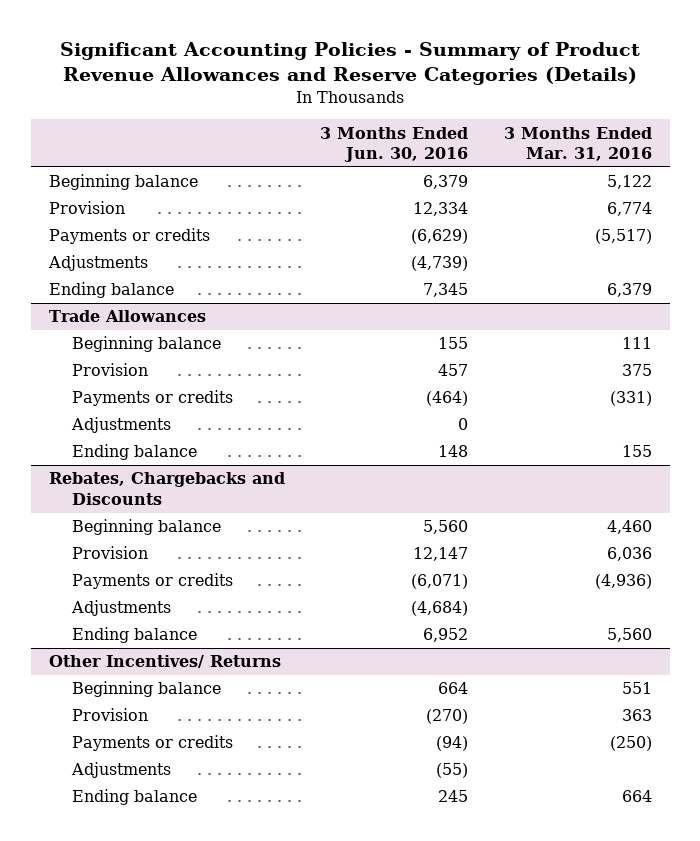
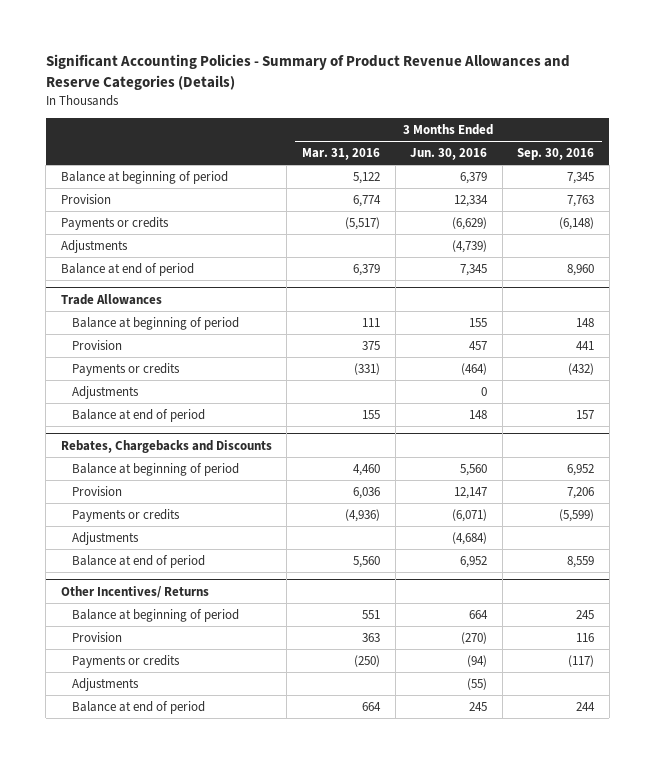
none -> [517,148,595,161] Sep. 30, 2016
[48,174,198,191] Beginning balance -> [60,170,228,184] Balance at beginning of period
[48,282,174,299] Ending balance -> [60,262,194,276] Balance at end of period
[72,336,222,353] Beginning balance -> [72,316,240,330] Balance at beginning of period
[72,444,198,461] Ending balance -> [72,408,206,422] Balance at end of period
[72,519,222,536] Beginning balance -> [72,462,240,476] Balance at beginning of period
[72,627,198,644] Ending balance -> [72,554,206,568] Balance at end of period
[72,681,222,698] Beginning balance -> [72,608,240,622] Balance at beginning of period
[72,789,198,806] Ending balance -> [72,700,206,714] Balance at end of period

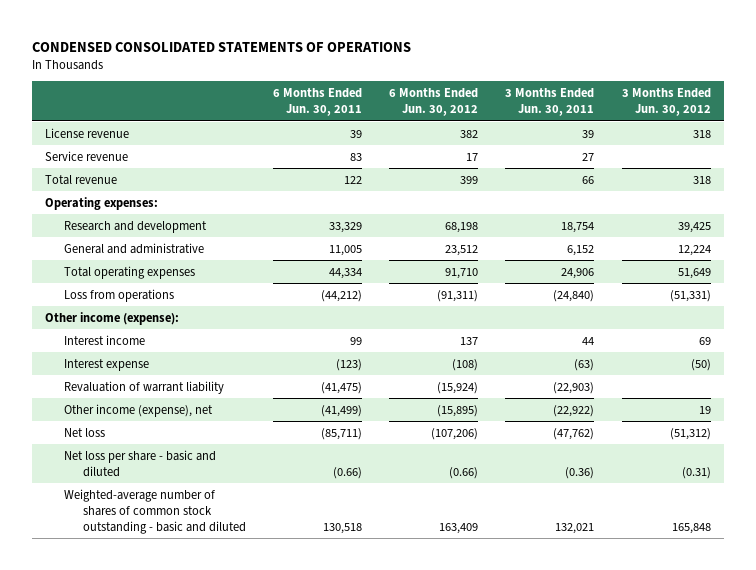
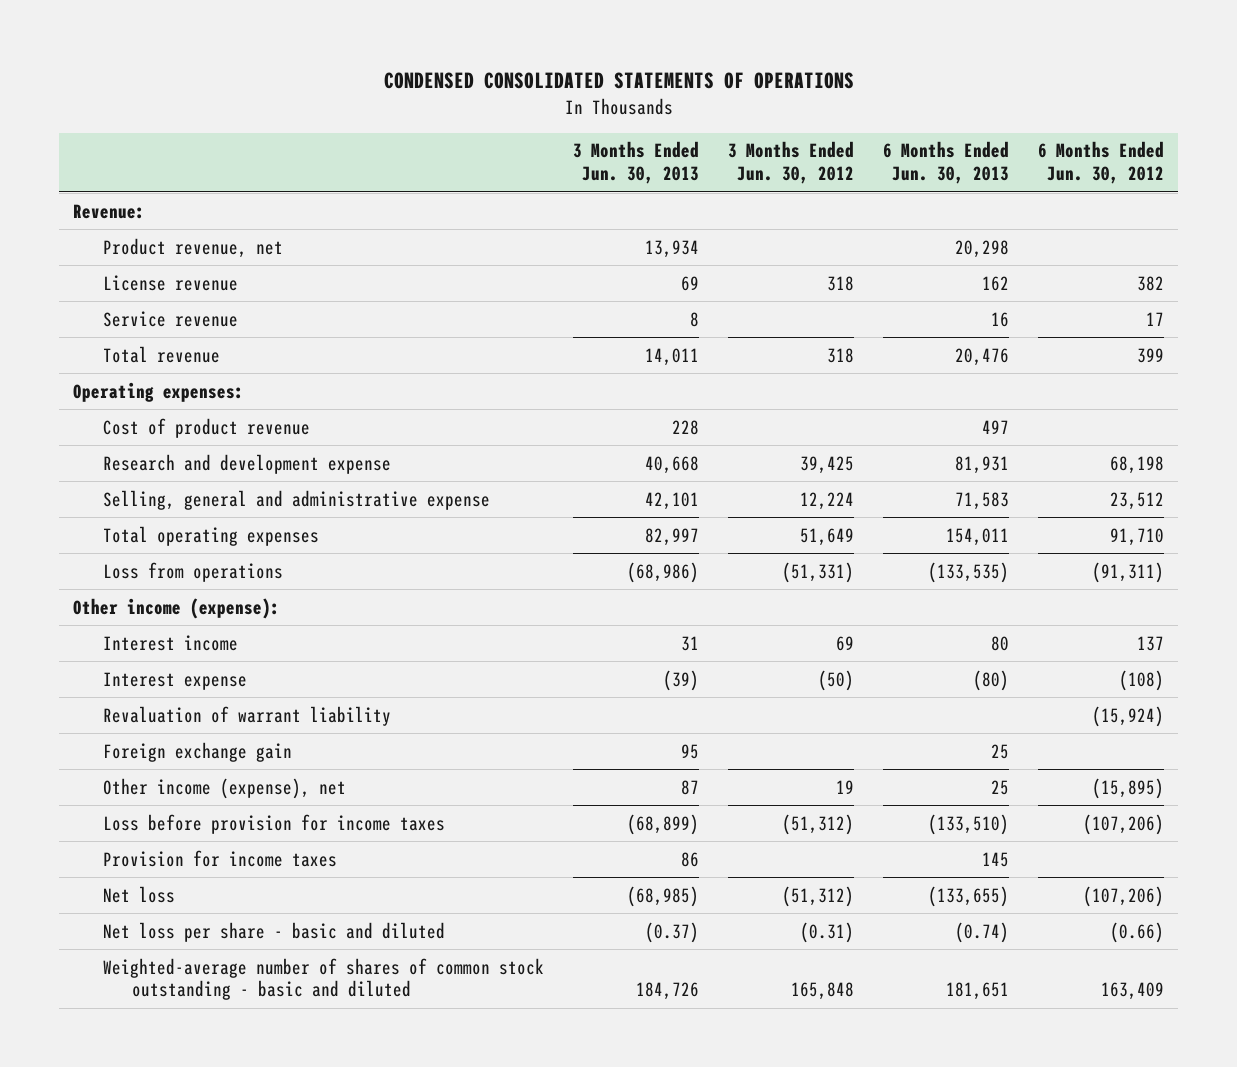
[272,88,362,117] 6 Months Ended Jun. 30, 2011 -> none
[505,88,595,117] 3 Months Ended Jun. 30, 2011 -> none
none -> [572,141,699,185] 3 Months Ended Jun. 30, 2013
none -> [882,141,1009,185] 6 Months Ended Jun. 30, 2013
none -> [73,203,146,219] Revenue:
none -> [102,237,283,258] Product revenue, net
none -> [102,417,310,438] Cost of product revenue
[64,220,208,233] Research and development -> [102,453,391,474] Research and development expense
[64,242,205,254] General and administrative -> [102,489,490,510] Selling, general and administrative expense
none -> [102,741,292,762] Foreign exchange gain
none -> [102,813,445,834] Loss before provision for income taxes
none -> [102,849,337,867] Provision for income taxes

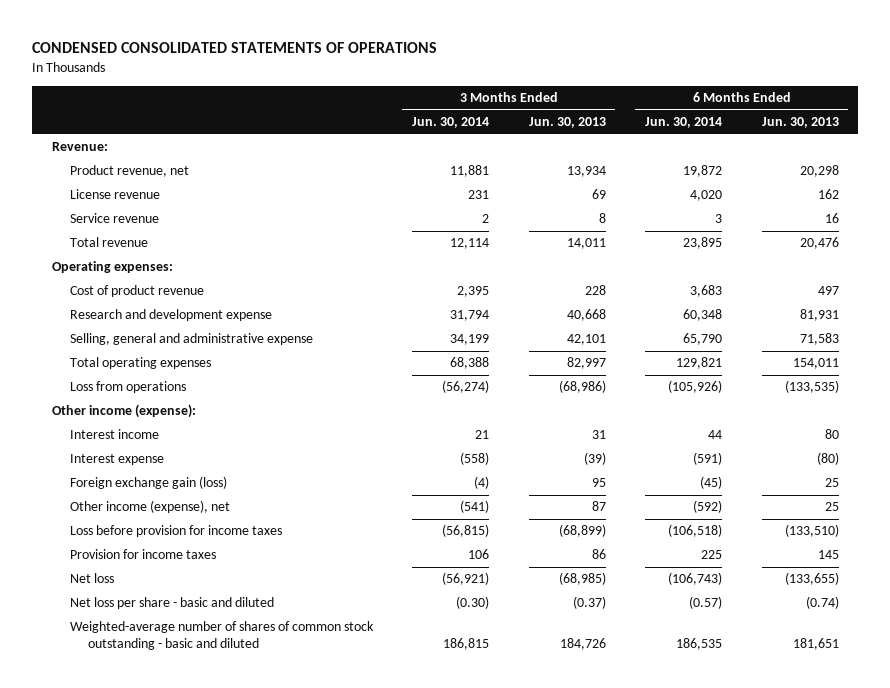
[727,141,854,185] 3 Months Ended Jun. 30, 2012 -> none
[1037,141,1164,185] 6 Months Ended Jun. 30, 2012 -> none
none -> [412,117,490,129] Jun. 30, 2014
none -> [645,117,723,129] Jun. 30, 2014
[102,705,391,726] Revaluation of warrant liability -> none
[102,741,292,762] Foreign exchange gain -> [69,476,227,490] Foreign exchange gain (loss)

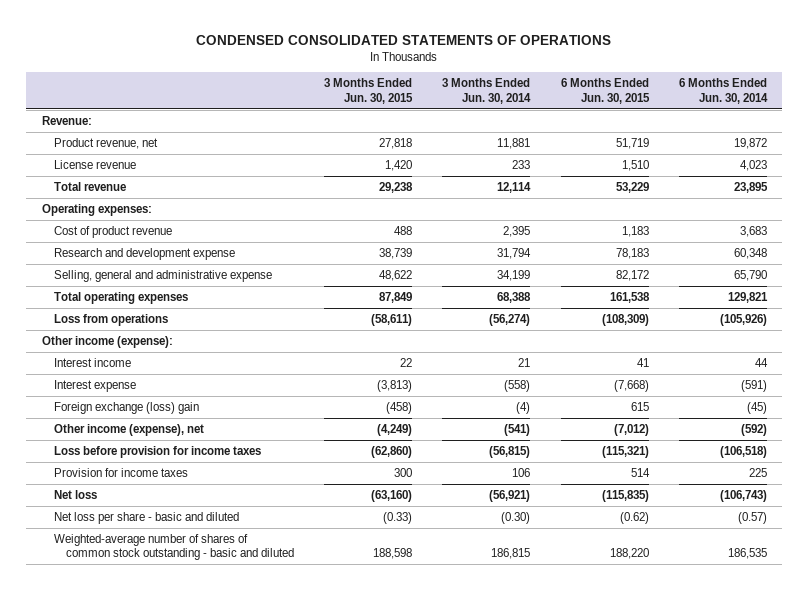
[528,117,606,129] Jun. 30, 2013 -> none
[761,117,839,129] Jun. 30, 2013 -> none
none -> [324,78,414,104] 3 Months Ended Jun. 30, 2015
none -> [560,78,650,104] 6 Months Ended Jun. 30, 2015
[69,213,159,224] Service revenue -> none
[468,190,490,200] 231 -> [512,160,531,170] 233
[690,190,723,202] 4,020 -> [739,160,767,172] 4,023
[69,476,227,490] Foreign exchange gain (loss) -> [53,402,199,415] Foreign exchange (loss) gain

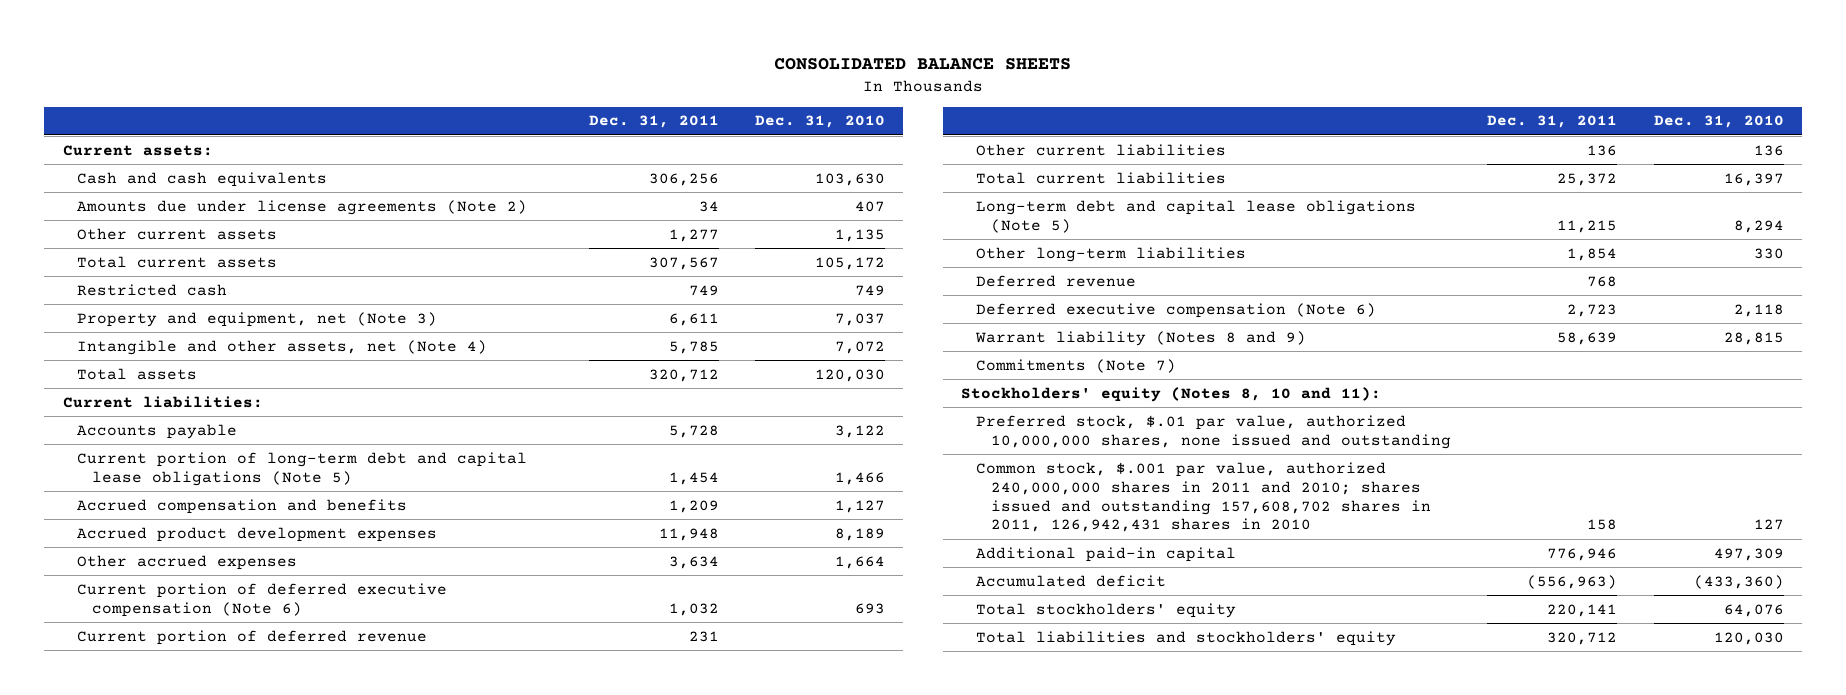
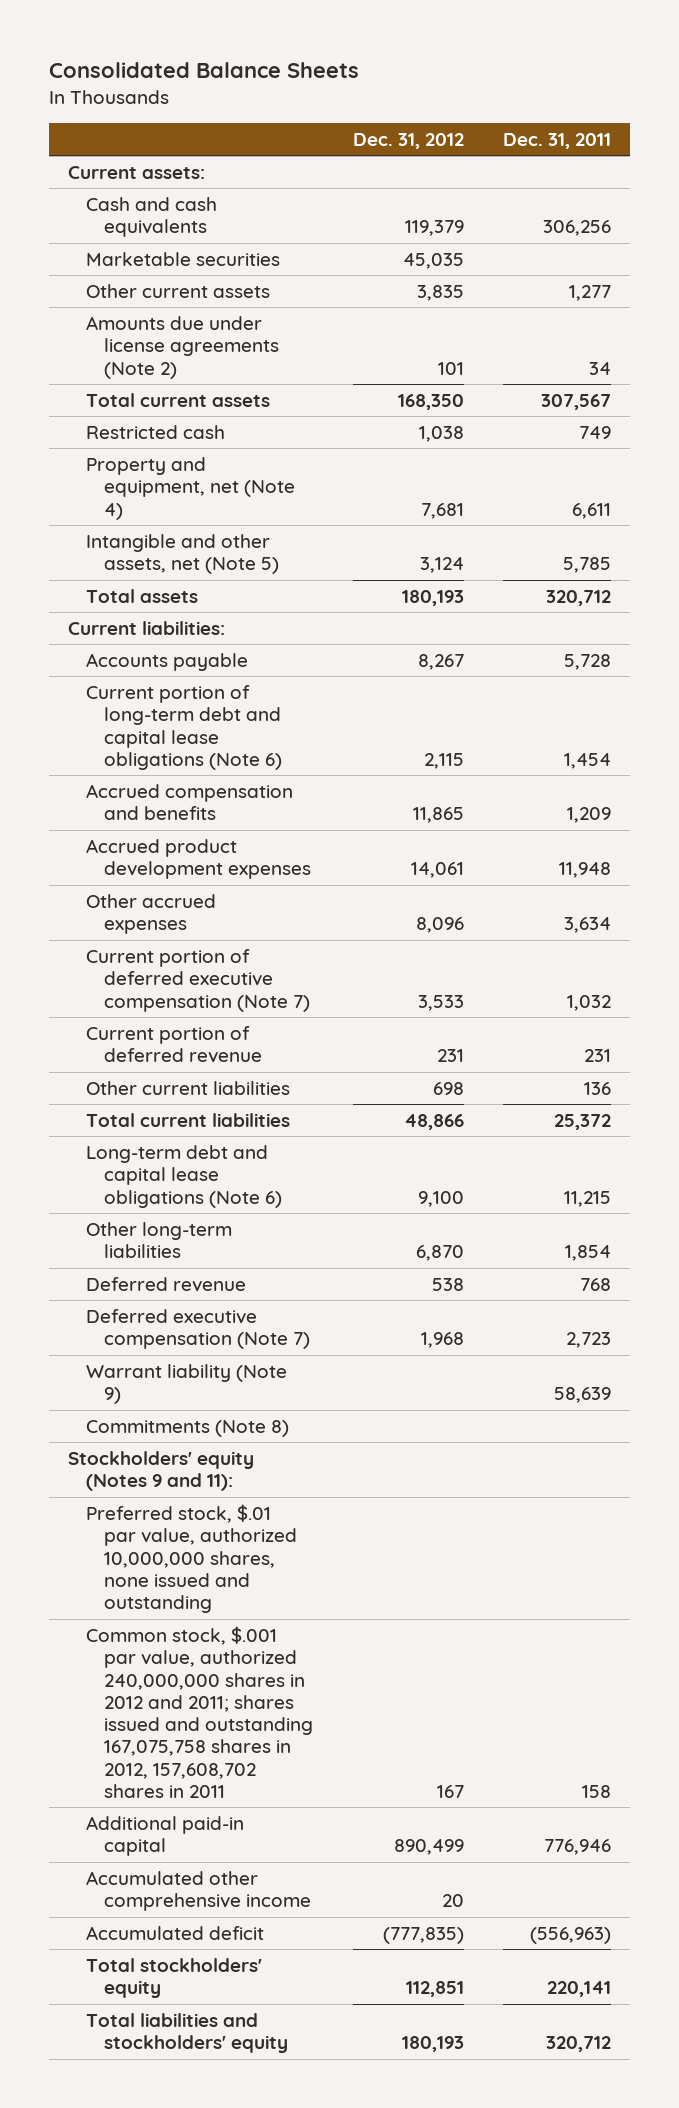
[774,58,1072,71] CONSOLIDATED BALANCE SHEETS -> [48,62,359,79] Consolidated Balance Sheets
[754,115,885,129] Dec. 31, 2010 -> none
none -> [352,132,464,149] Dec. 31, 2012
none -> [86,251,281,266] Marketable securities
[77,199,528,215] Amounts due under license agreements (Note 2) -> [86,315,280,379] Amounts due under license agreements (Note 2)
[77,311,438,327] Property and equipment, net (Note 3) -> [86,456,296,520] Property and equipment, net (Note 4)
[77,339,488,355] Intangible and other assets, net (Note 4) -> [86,533,280,575] Intangible and other assets, net (Note 5)
[77,451,528,486] Current portion of long-term debt and capital lease obligations (Note 5) -> [86,684,283,770] Current portion of long-term debt and capital lease obligations (Note 6)
[77,582,448,617] Current portion of deferred executive compensation (Note 6) -> [86,948,311,1012] Current portion of deferred executive compensation (Note 7)
[976,199,1417,233] Long-term debt and capital lease obligations (Note 5) -> [86,1144,283,1208] Long-term debt and capital lease obligations (Note 6)
[976,302,1377,318] Deferred executive compensation (Note 6) -> [86,1308,311,1350] Deferred executive compensation (Note 7)
[975,330,1307,346] Warrant liability (Notes 8 and 9) -> [86,1363,288,1405] Warrant liability (Note 9)
[976,358,1177,373] Commitments (Note 7) -> [86,1419,290,1437] Commitments (Note 8)
[961,386,1382,402] Stockholders' equity (Notes 8, 10 and 11): -> [68,1450,255,1492] Stockholders' equity (Notes 9 and 11):
[976,461,1432,533] Common stock, $.001 par value, authorized 240,000,000 shares in 2011 and 2010; shares issued and outstanding 157,608,702 shares in 2011, 126,942,431 shares in 2010 -> [86,1625,314,1799] Common stock, $.001 par value, authorized 240,000,000 shares in 2012 and 2011; shares issued and outstanding 167,075,758 shares in 2012, 157,608,702 shares in 2011
none -> [86,1870,312,1912] Accumulated other comprehensive income

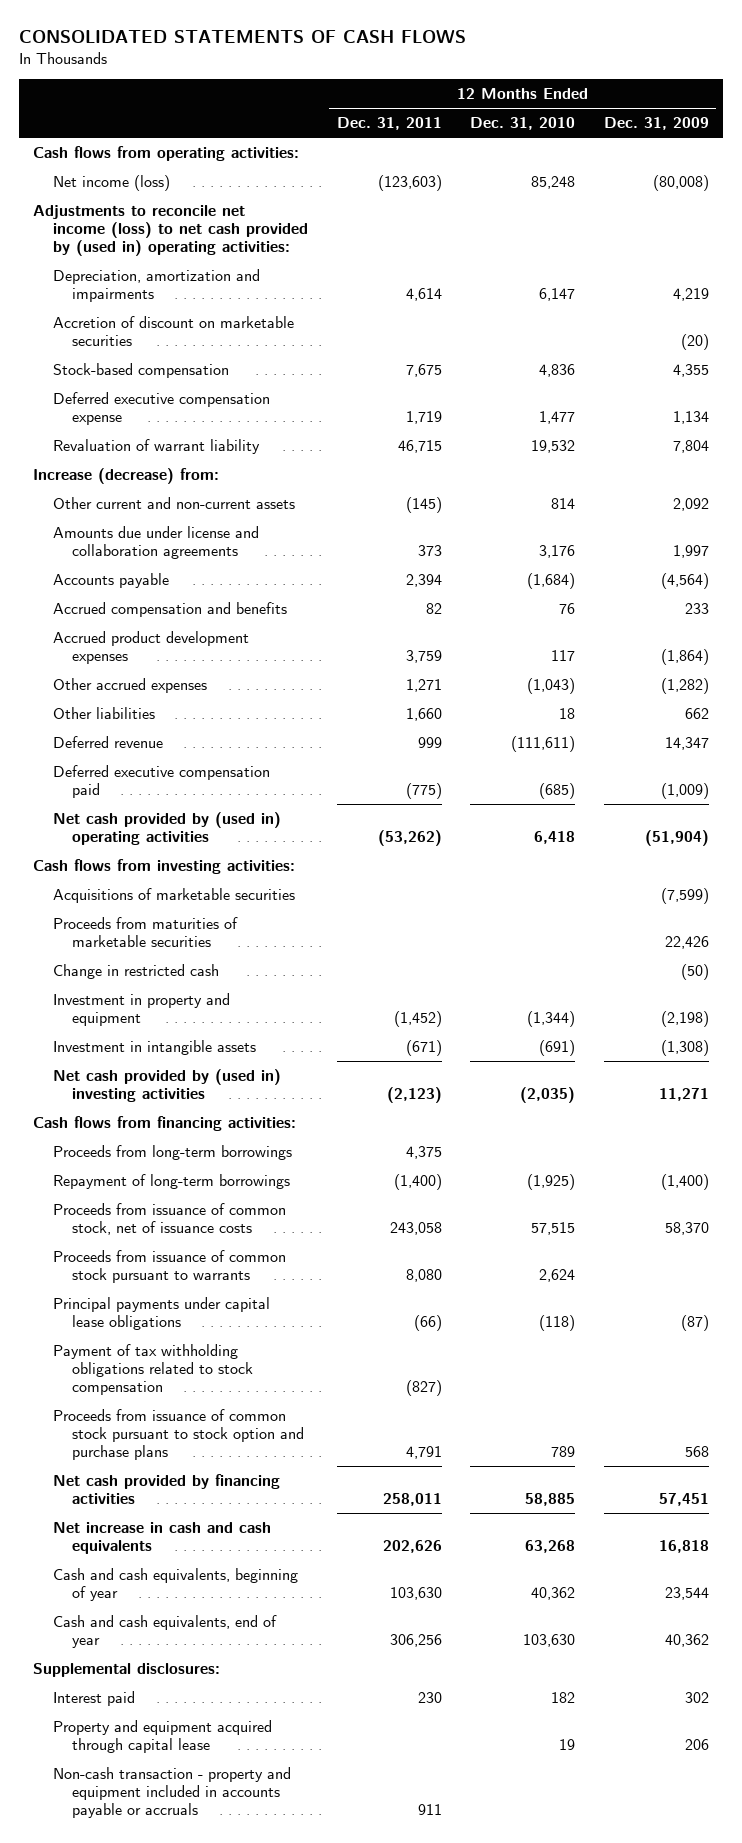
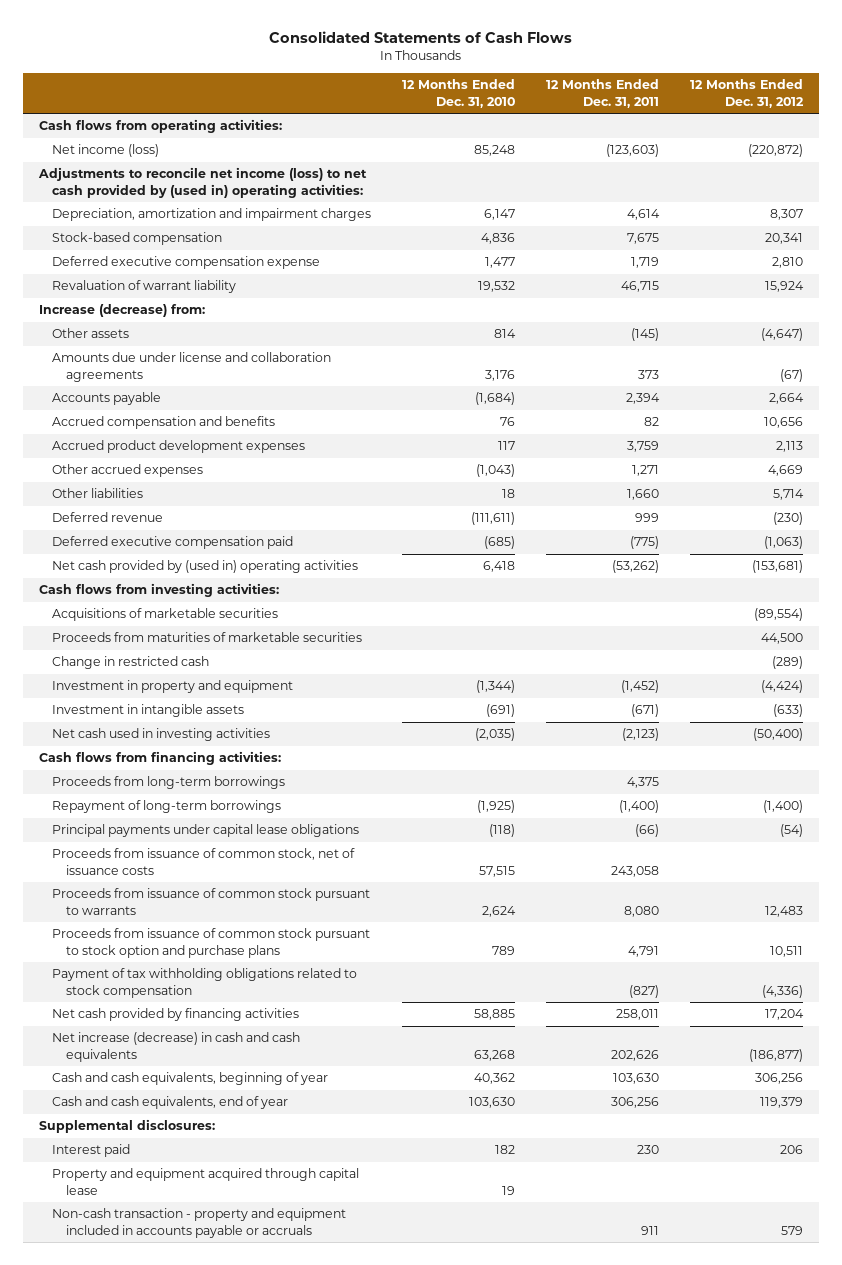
[18,29,466,43] CONSOLIDATED STATEMENTS OF CASH FLOWS -> [269,31,573,44] Consolidated Statements of Cash Flows
[603,117,709,131] Dec. 31, 2009 -> none
none -> [690,79,805,108] 12 Months Ended Dec. 31, 2012
[52,315,294,346] Accretion of discount on marketable securities -> none
[52,268,260,302] Depreciation, amortization and impairments -> [52,208,372,222] Depreciation, amortization and impairment charges
[52,496,295,509] Other current and non-current assets -> [52,328,130,339] Other assets
[52,1068,281,1102] Net cash provided by (used in) investing activities -> [52,728,271,742] Net cash used in investing activities
[52,1296,270,1330] Principal payments under capital lease obligations -> [52,824,360,838] Principal payments under capital lease obligations
[52,1343,254,1395] Payment of tax withholding obligations related to stock compensation -> [52,968,358,998] Payment of tax withholding obligations related to stock compensation
[52,1521,271,1554] Net increase in cash and cash equivalents -> [52,1032,301,1062] Net increase (decrease) in cash and cash equivalents

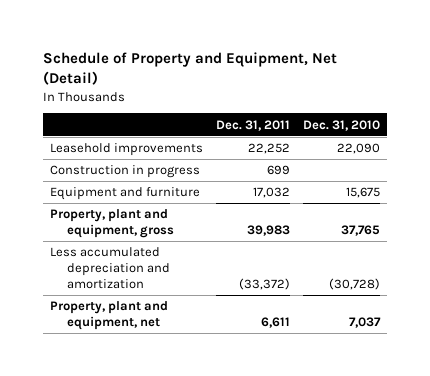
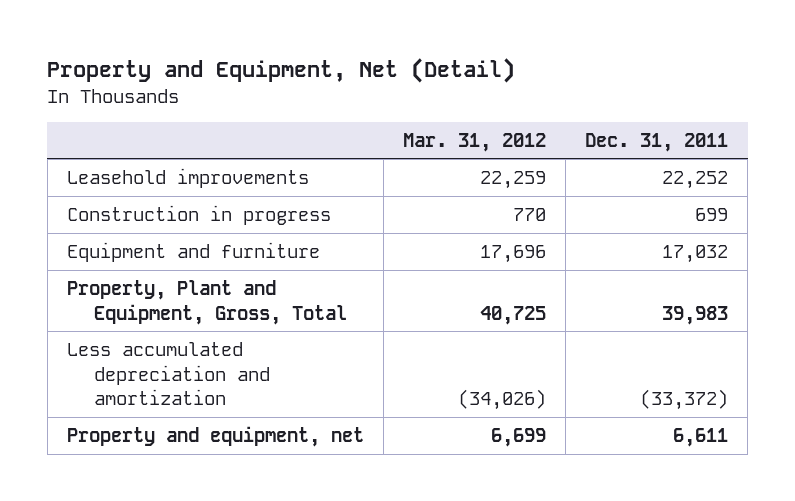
[43,52,338,86] Schedule of Property and Equipment, Net (Detail) -> [47,58,516,84] Property and Equipment, Net (Detail)
[303,119,381,131] Dec. 31, 2010 -> none
none -> [403,132,547,152] Mar. 31, 2012
[49,209,175,239] Property, plant and equipment, gross -> [66,279,347,325] Property, Plant and Equipment, Gross, Total
[49,301,168,331] Property, plant and equipment, net -> [66,425,364,447] Property and equipment, net

